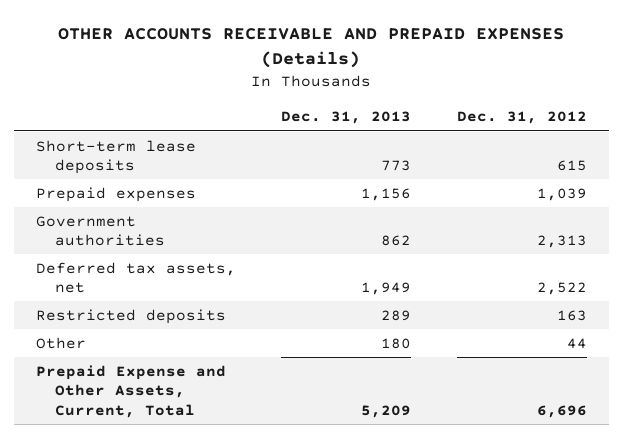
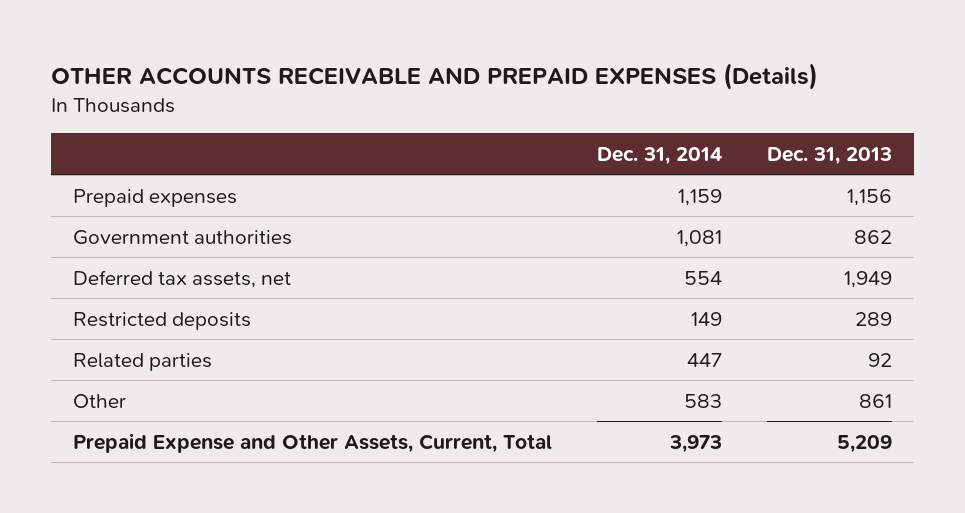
[456,111,587,125] Dec. 31, 2012 -> none
none -> [597,146,723,165] Dec. 31, 2014
[36,139,197,175] Short-term lease deposits -> none
none -> [73,352,213,371] Related parties
[381,337,412,349] 180 -> [858,393,892,408] 861

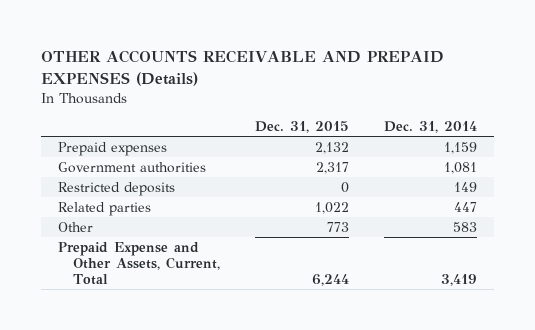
[766,146,892,165] Dec. 31, 2013 -> none
none -> [254,121,349,134] Dec. 31, 2015
[73,269,292,288] Deferred tax assets, net -> none
[669,434,723,453] 3,973 -> [440,273,477,286] 3,419

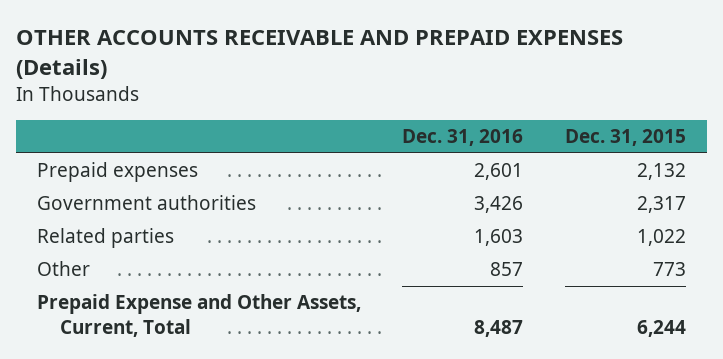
[383,121,477,134] Dec. 31, 2014 -> none
none -> [402,129,524,147] Dec. 31, 2016
[58,181,176,196] Restricted deposits -> none

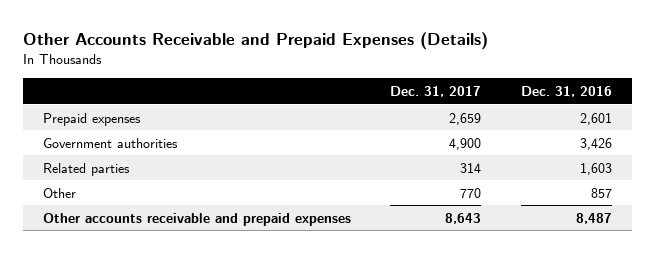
[15,30,623,80] OTHER ACCOUNTS RECEIVABLE AND PREPAID EXPENSES (Details) -> [23,32,489,51] Other Accounts Receivable and Prepaid Expenses (Details)
[565,129,687,147] Dec. 31, 2015 -> none
none -> [390,85,482,97] Dec. 31, 2017
[36,294,361,337] Prepaid Expense and Other Assets, Current, Total -> [42,212,351,226] Other accounts receivable and prepaid expenses

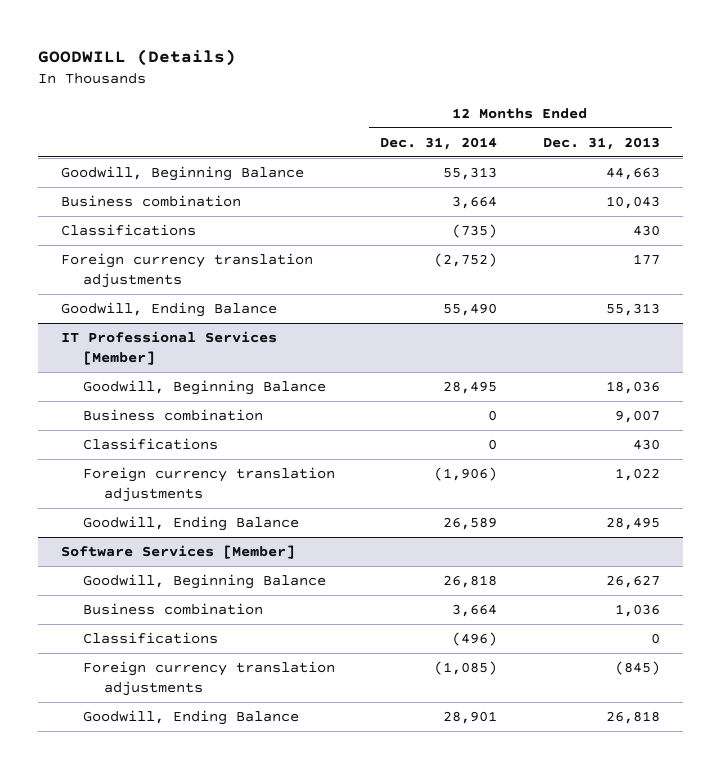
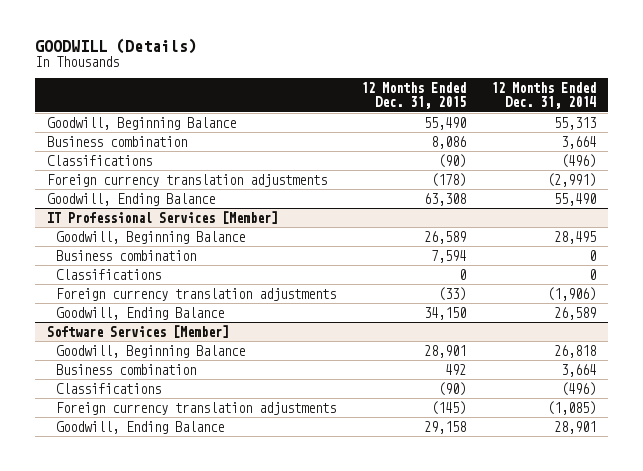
[543,136,661,150] Dec. 31, 2013 -> none
none -> [360,82,466,110] 12 Months Ended Dec. 31, 2015
[452,224,498,239] (735) -> [560,153,596,168] (496)
[434,253,498,268] (2,752) -> [546,172,596,187] (2,991)

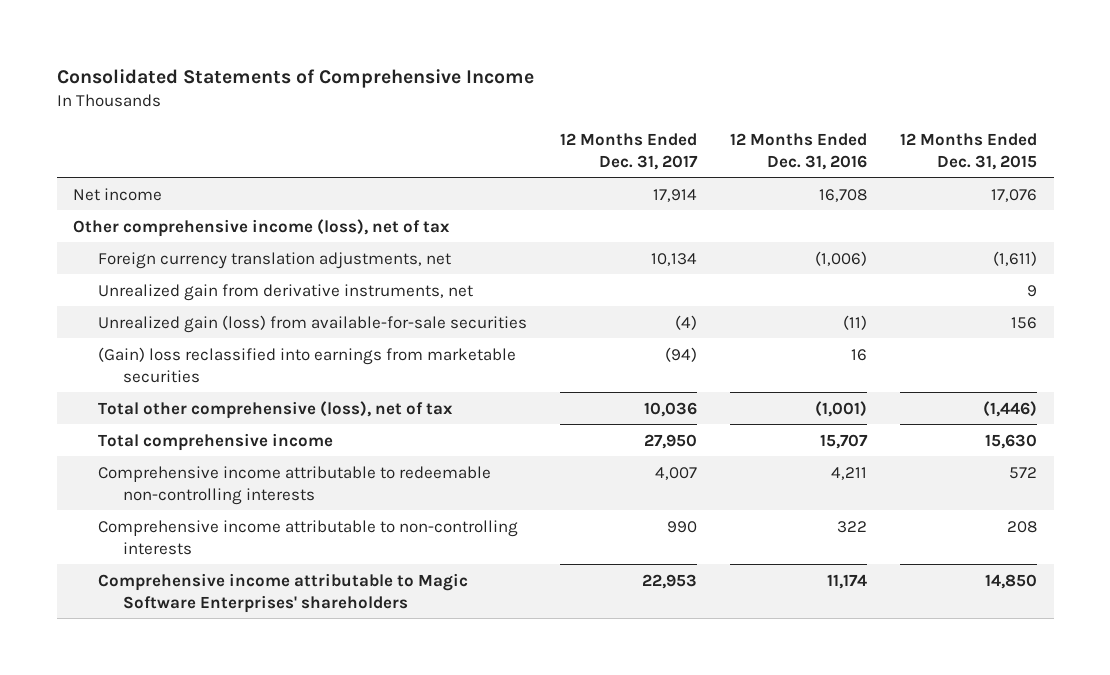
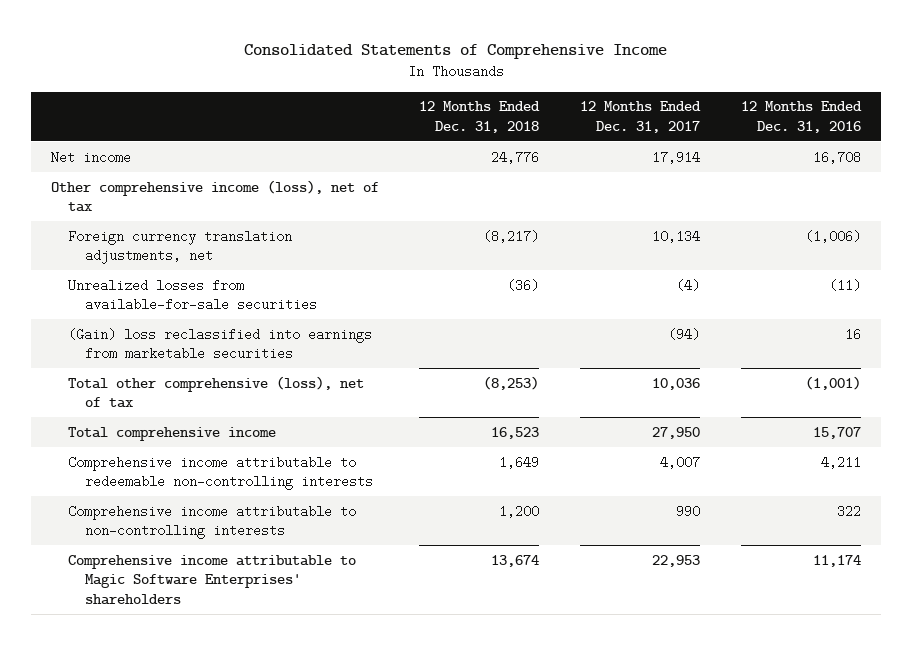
[900,132,1038,170] 12 Months Ended Dec. 31, 2015 -> none
none -> [419,101,541,133] 12 Months Ended Dec. 31, 2018
[98,283,474,301] Unrealized gain from derivative instruments, net -> none
[98,314,528,333] Unrealized gain (loss) from available-for-sale securities -> [67,278,317,312] Unrealized losses from available-for-sale securities

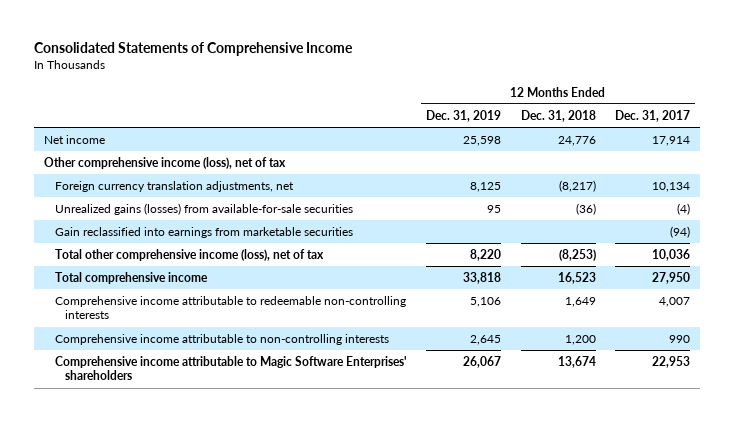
[740,101,862,133] 12 Months Ended Dec. 31, 2016 -> none
none -> [426,109,502,122] Dec. 31, 2019
[67,278,317,312] Unrealized losses from available-for-sale securities -> [54,202,353,215] Unrealized gains (losses) from available-for-sale securities
[67,327,372,361] (Gain) loss reclassified into earnings from marketable securities -> [54,226,353,238] Gain reclassified into earnings from marketable securities
[67,375,364,409] Total other comprehensive (loss), net of tax -> [54,248,324,261] Total other comprehensive income (loss), net of tax

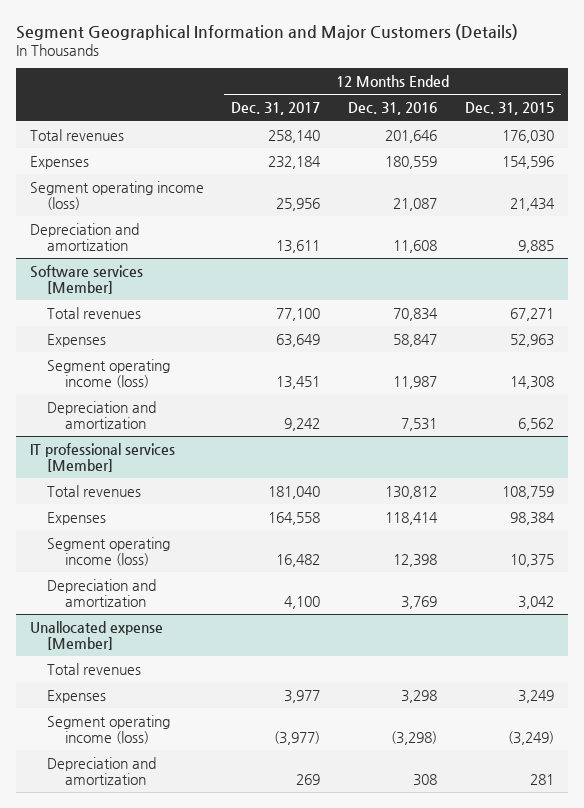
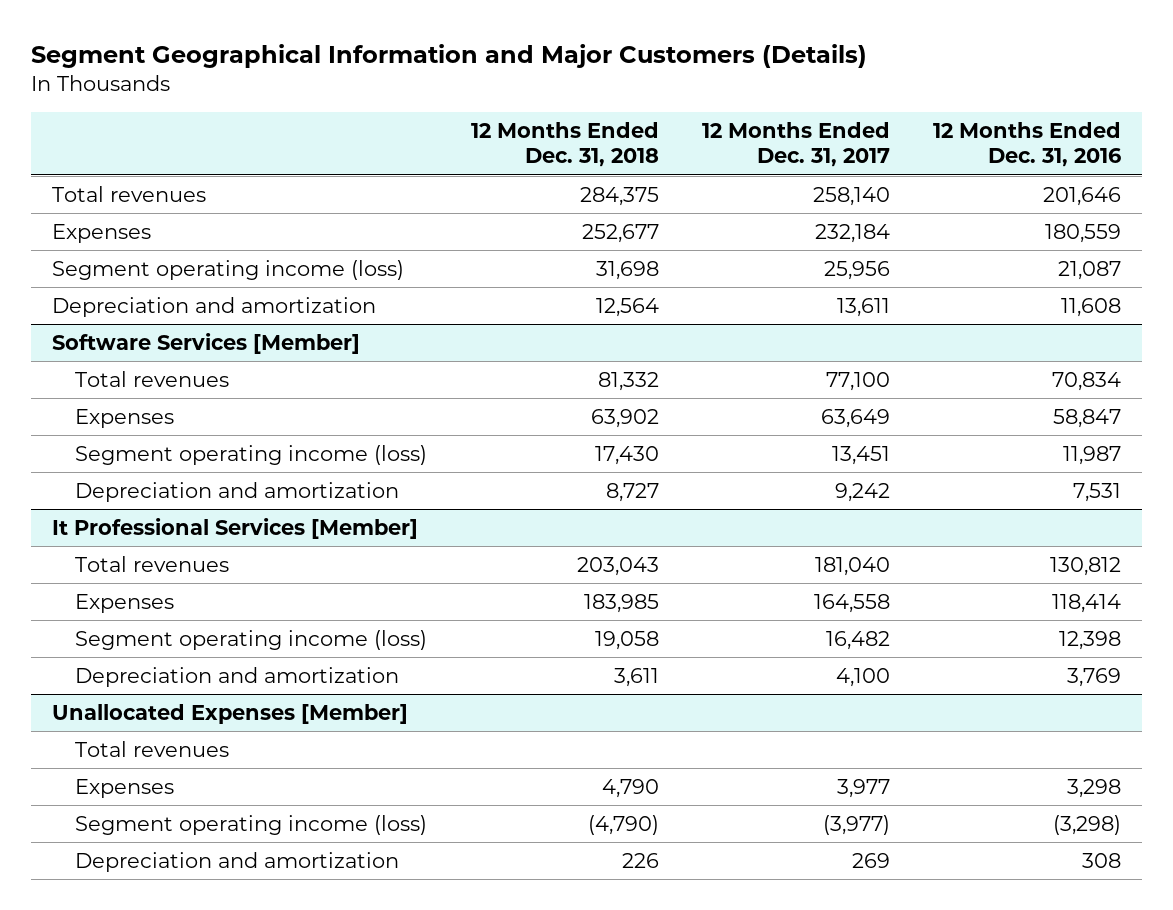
[464,102,554,116] Dec. 31, 2015 -> none
none -> [470,122,659,168] 12 Months Ended Dec. 31, 2018
[29,264,143,294] Software services [Member] -> [52,333,361,355] Software Services [Member]
[29,442,175,472] IT professional services [Member] -> [52,518,419,540] It Professional Services [Member]
[29,620,163,650] Unallocated expense [Member] -> [52,704,409,725] Unallocated Expenses [Member]

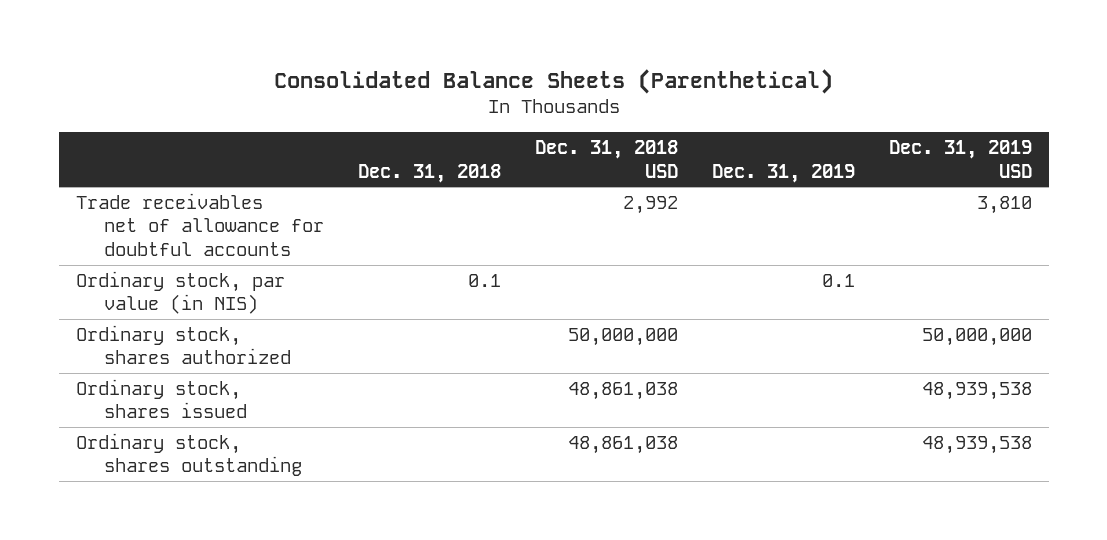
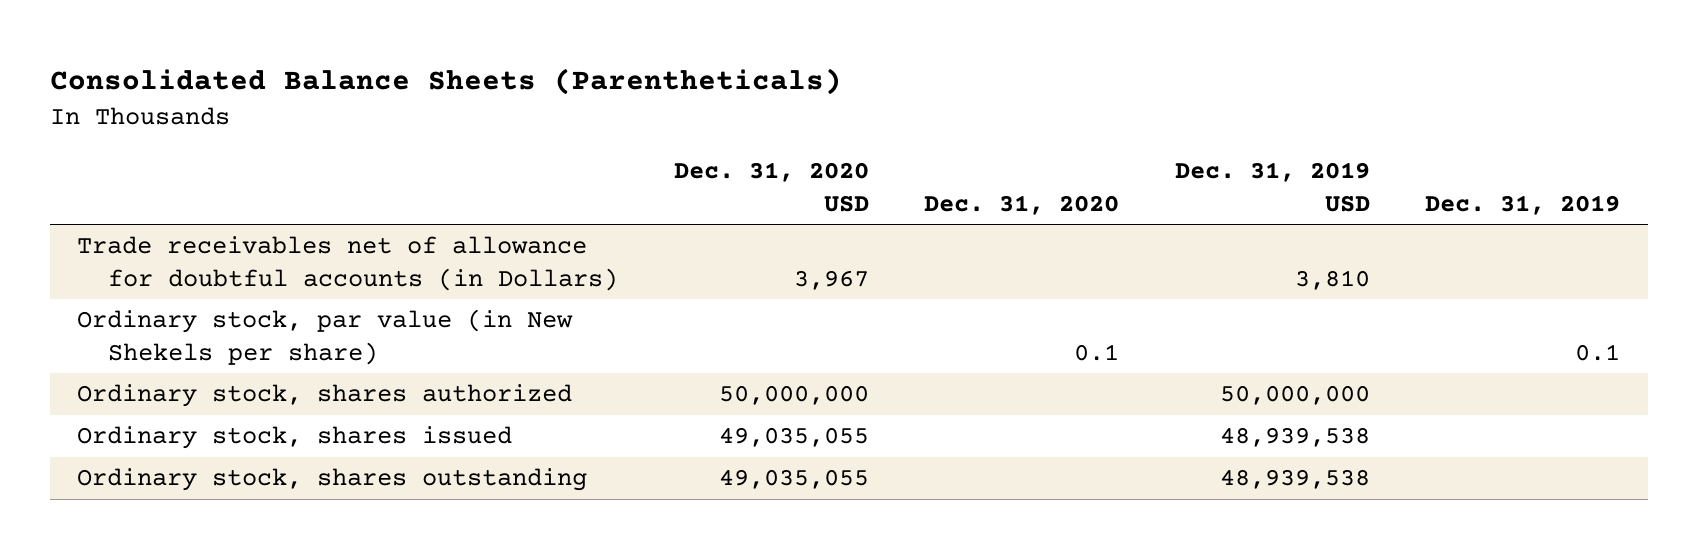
[273,68,833,94] Consolidated Balance Sheets (Parenthetical) -> [49,68,842,96] Consolidated Balance Sheets (Parentheticals)
[357,163,501,183] Dec. 31, 2018 -> none
[534,139,678,178] Dec. 31, 2018 USD -> none
none -> [673,162,869,212] Dec. 31, 2020 USD
none -> [924,194,1120,215] Dec. 31, 2020
[75,192,324,257] Trade receivables net of allowance for doubtful accounts -> [77,236,619,291] Trade receivables net of allowance for doubtful accounts (in Dollars)
[75,270,285,315] Ordinary stock, par value (in NIS) -> [77,309,574,365] Ordinary stock, par value (in New Shekels per share)

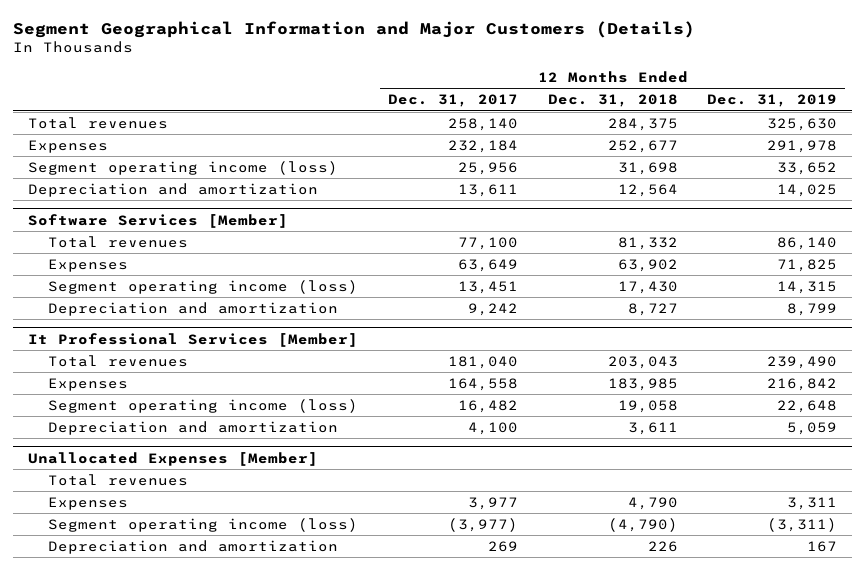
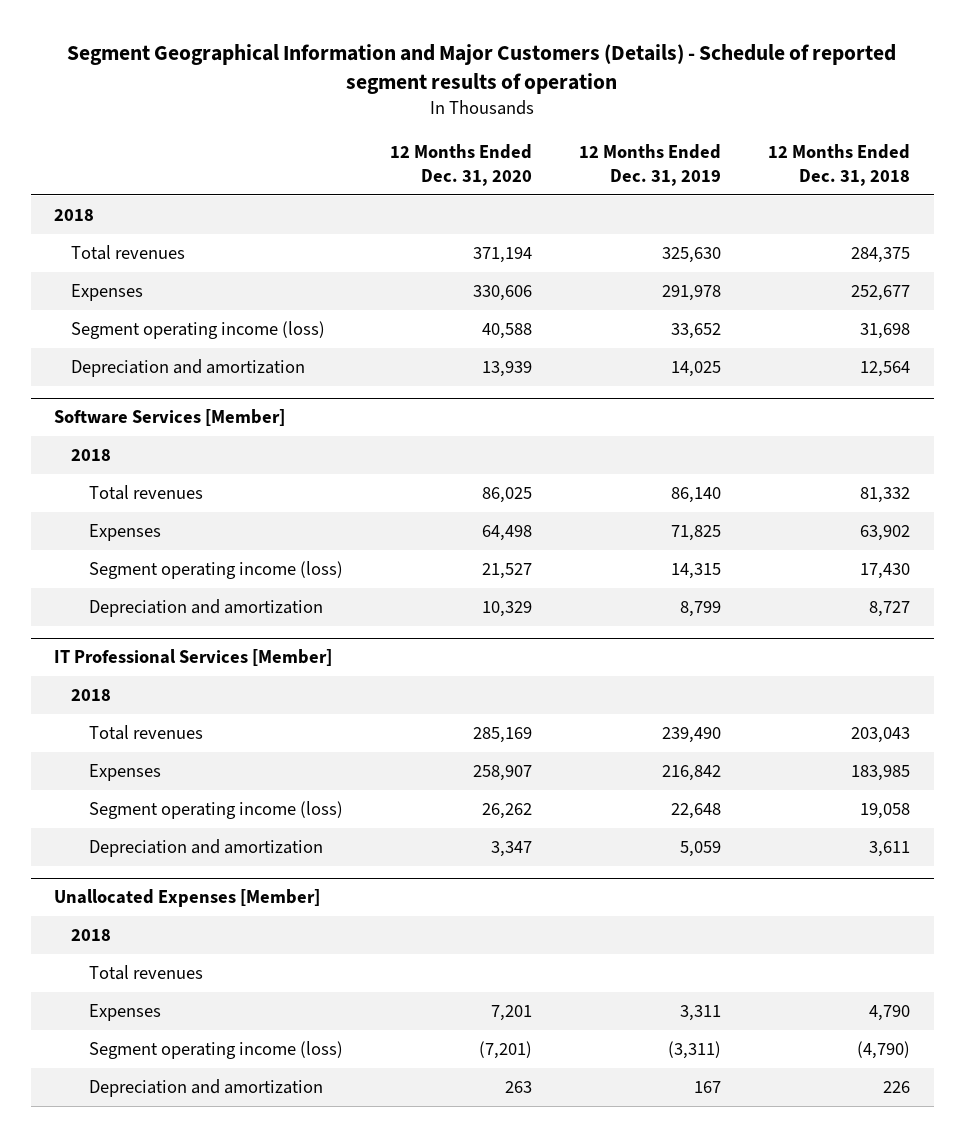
[12,20,695,38] Segment Geographical Information and Major Customers (Details) -> [67,43,897,94] Segment Geographical Information and Major Customers (Details) - Schedule of reported segment results of operation
[387,94,518,108] Dec. 31, 2017 -> none
none -> [389,143,532,187] 12 Months Ended Dec. 31, 2020
none -> [54,209,95,222] 2018
none -> [71,449,112,462] 2018
[27,332,358,347] It Professional Services [Member] -> [54,649,333,667] IT Professional Services [Member]
none -> [71,689,112,702] 2018
none -> [71,929,112,942] 2018

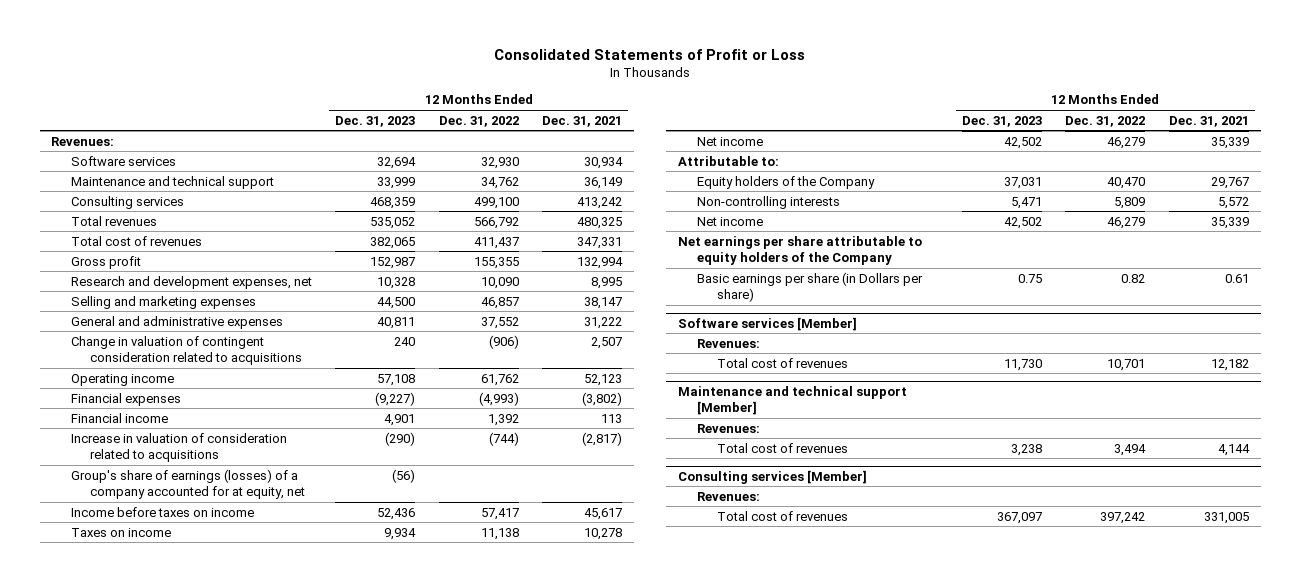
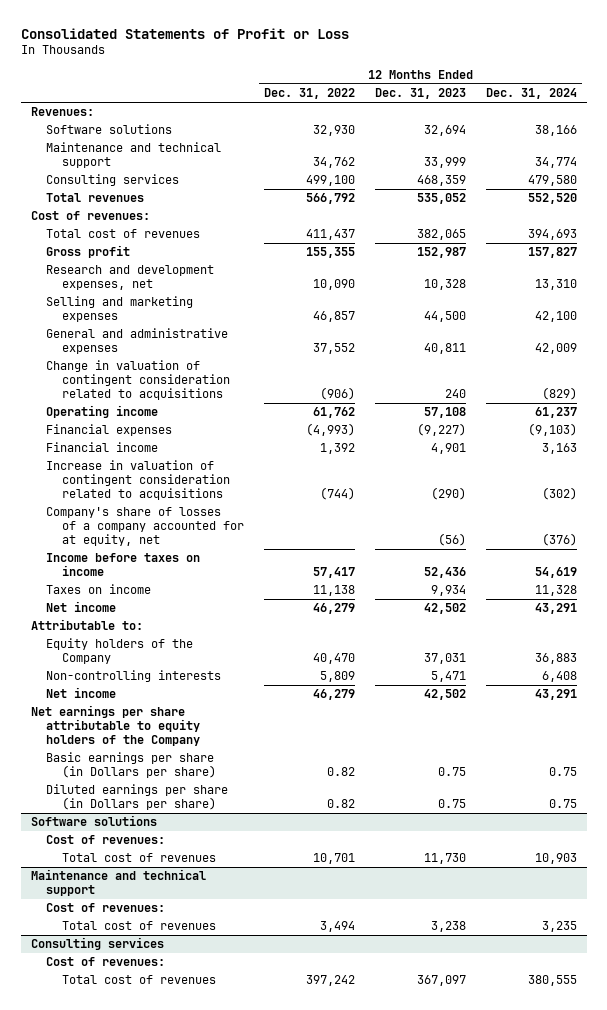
[542,115,623,127] Dec. 31, 2021 -> none
none -> [485,88,577,100] Dec. 31, 2024
[70,155,176,166] Software services -> [46,124,173,135] Software solutions
none -> [30,211,150,221] Cost of revenues:
[70,432,287,463] Increase in valuation of consideration related to acquisitions -> [46,460,231,501] Increase in valuation of contingent consideration related to acquisitions
[70,468,306,500] Group's share of earnings (losses) of a company accounted for at equity, net -> [46,507,245,547] Company's share of losses of a company accounted for at equity, net
[697,338,761,348] Revenues: -> none
none -> [46,784,229,811] Diluted earnings per share (in Dollars per share)
[677,316,857,331] Software services [Member] -> [30,815,157,827] Software solutions
none -> [46,835,166,845] Cost of revenues:
[697,423,761,433] Revenues: -> none
[677,385,907,416] Maintenance and technical support [Member] -> [30,869,206,897] Maintenance and technical support
none -> [46,903,166,913] Cost of revenues:
[697,491,761,501] Revenues: -> none
[677,469,867,484] Consulting services [Member] -> [30,937,164,951] Consulting services
none -> [46,957,166,967] Cost of revenues:

